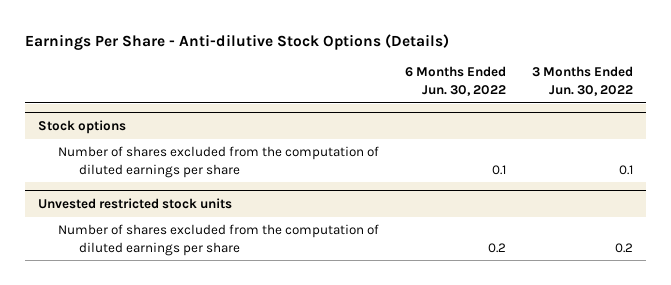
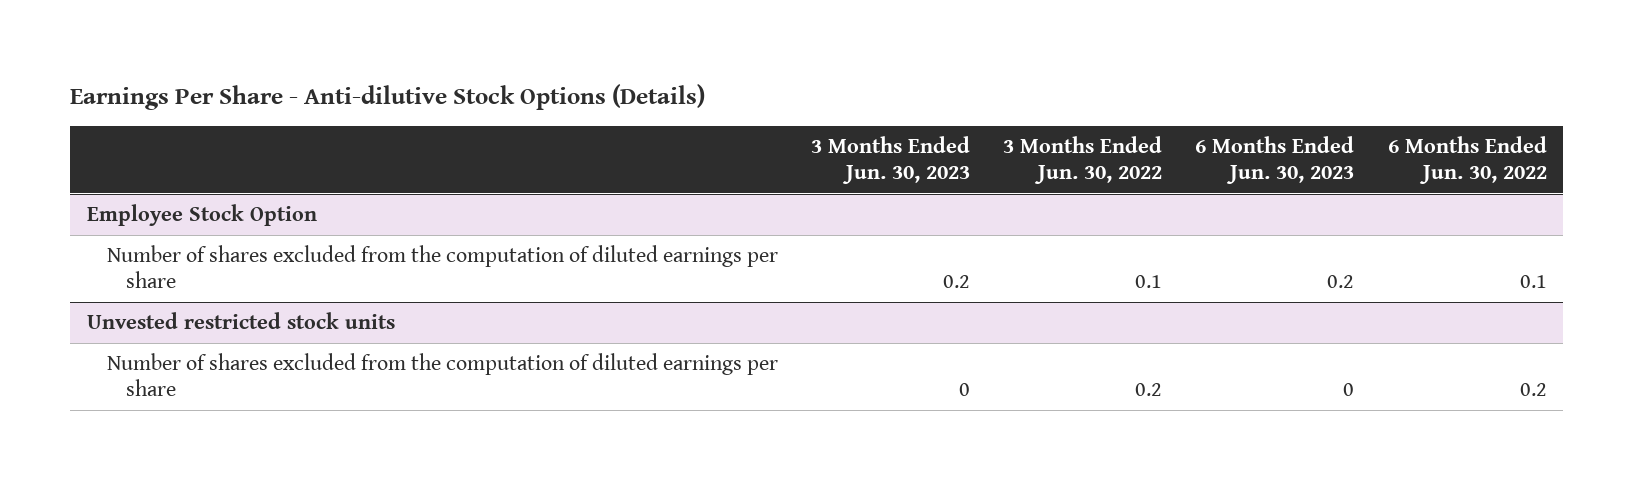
none -> [810,136,970,184] 3 Months Ended Jun. 30, 2023
none -> [1195,136,1355,184] 6 Months Ended Jun. 30, 2023
[37,119,126,134] Stock options -> [86,204,317,227] Employee Stock Option

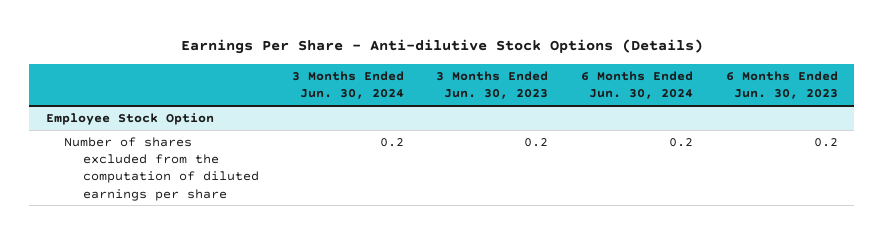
[1003,136,1163,184] 3 Months Ended Jun. 30, 2022 -> none
[1387,136,1547,184] 6 Months Ended Jun. 30, 2022 -> none
none -> [291,70,404,100] 3 Months Ended Jun. 30, 2024
none -> [581,70,694,100] 6 Months Ended Jun. 30, 2024
[86,312,395,330] Unvested restricted stock units -> none
[106,353,778,396] Number of shares excluded from the computation of diluted earnings per share -> none

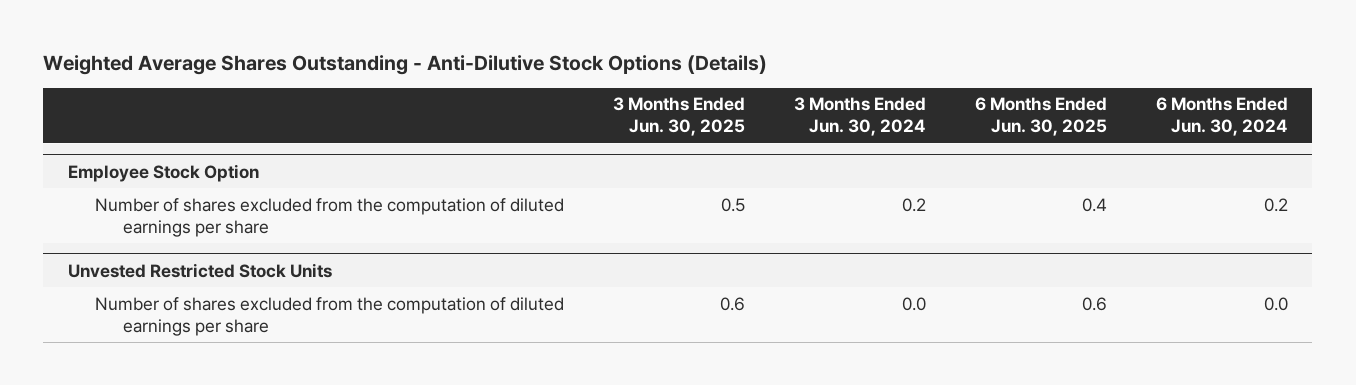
[180,39,703,55] Earnings Per Share - Anti-dilutive Stock Options (Details) -> [43,55,768,76] Weighted Average Shares Outstanding - Anti-Dilutive Stock Options (Details)
[436,70,549,100] 3 Months Ended Jun. 30, 2023 -> none
[725,70,838,100] 6 Months Ended Jun. 30, 2023 -> none
none -> [613,97,746,137] 3 Months Ended Jun. 30, 2025
none -> [974,97,1107,137] 6 Months Ended Jun. 30, 2025
none -> [67,262,332,278] Unvested Restricted Stock Units
none -> [95,296,565,336] Number of shares excluded from the computation of diluted earnings per share

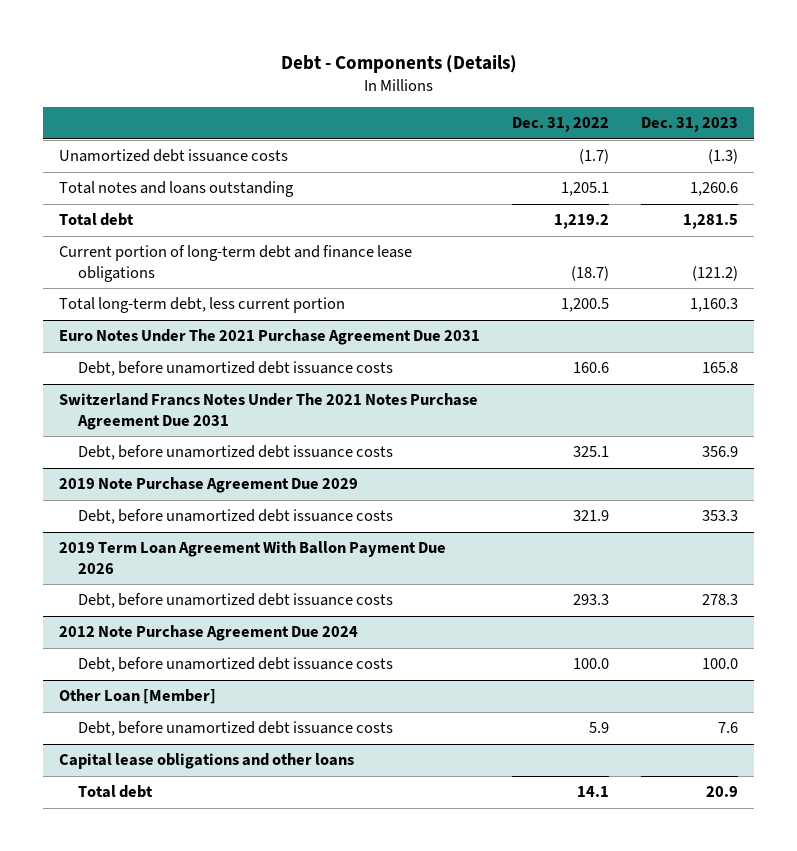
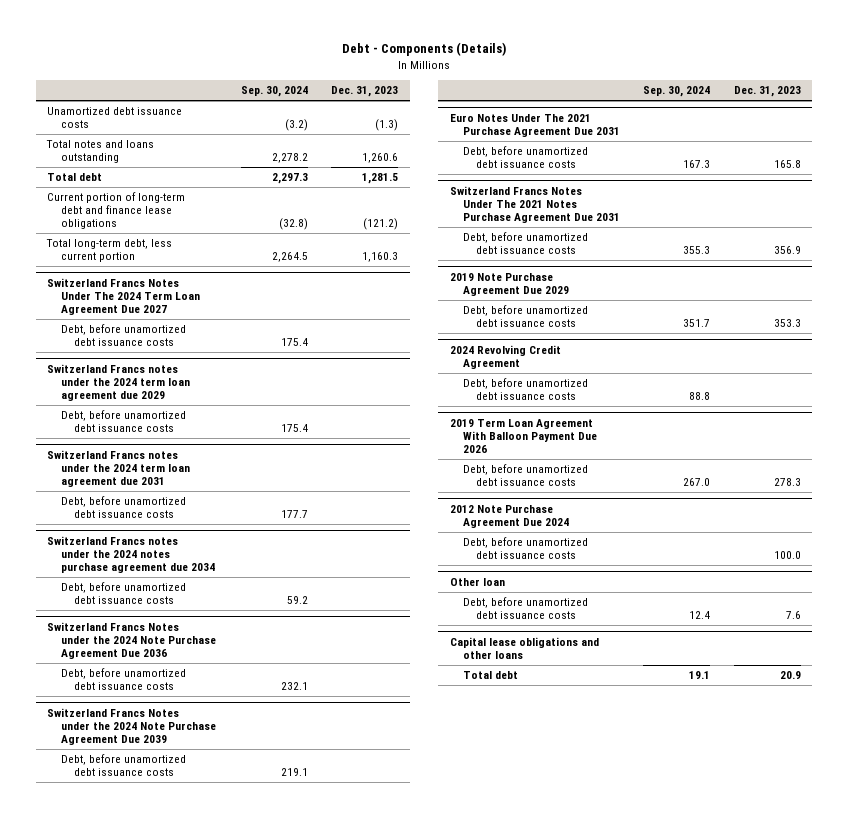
[512,117,610,133] Dec. 31, 2022 -> none
none -> [240,86,308,98] Sep. 30, 2024
none -> [47,277,200,315] Switzerland Francs Notes Under The 2024 Term Loan Agreement Due 2027
none -> [60,324,186,347] Debt, before unamortized debt issuance costs
none -> [47,363,190,401] Switzerland Francs notes under the 2024 term loan agreement due 2029
none -> [60,410,186,433] Debt, before unamortized debt issuance costs
none -> [47,449,190,487] Switzerland Francs notes under the 2024 term loan agreement due 2031
none -> [60,496,186,519] Debt, before unamortized debt issuance costs
none -> [47,535,215,573] Switzerland Francs notes under the 2024 notes purchase agreement due 2034
none -> [60,582,186,605] Debt, before unamortized debt issuance costs
none -> [47,621,216,659] Switzerland Francs Notes under the 2024 Note Purchase Agreement Due 2036
none -> [60,668,186,691] Debt, before unamortized debt issuance costs
none -> [47,707,216,745] Switzerland Francs Notes under the 2024 Note Purchase Agreement Due 2039
none -> [60,754,186,777] Debt, before unamortized debt issuance costs
none -> [449,344,561,369] 2024 Revolving Credit Agreement
none -> [462,378,588,401] Debt, before unamortized debt issuance costs
[59,541,447,574] 2019 Term Loan Agreement With Ballon Payment Due 2026 -> [449,418,597,453] 2019 Term Loan Agreement With Balloon Payment Due 2026
[59,689,217,705] Other Loan [Member] -> [449,577,505,586] Other loan

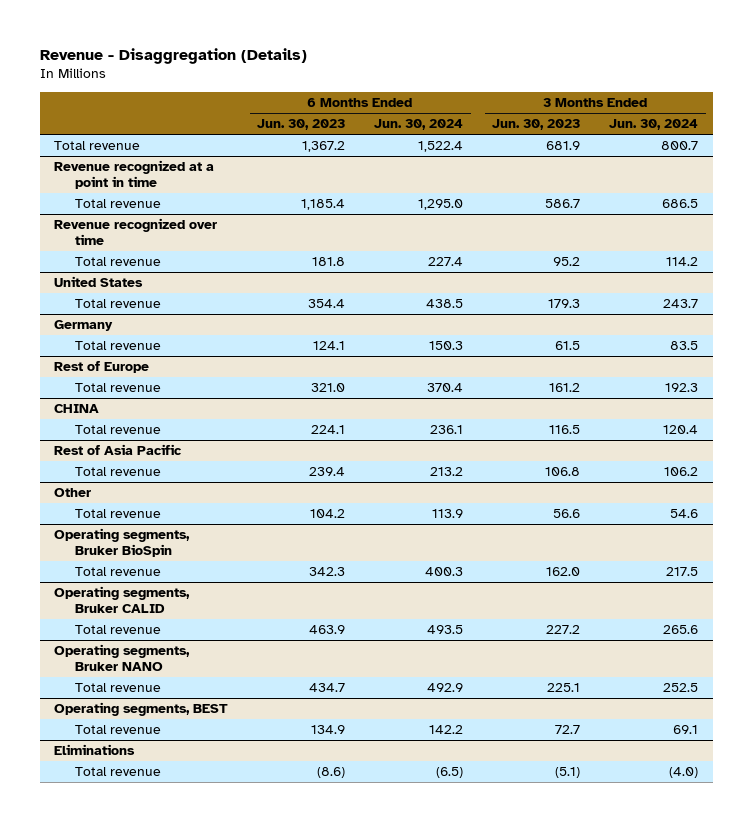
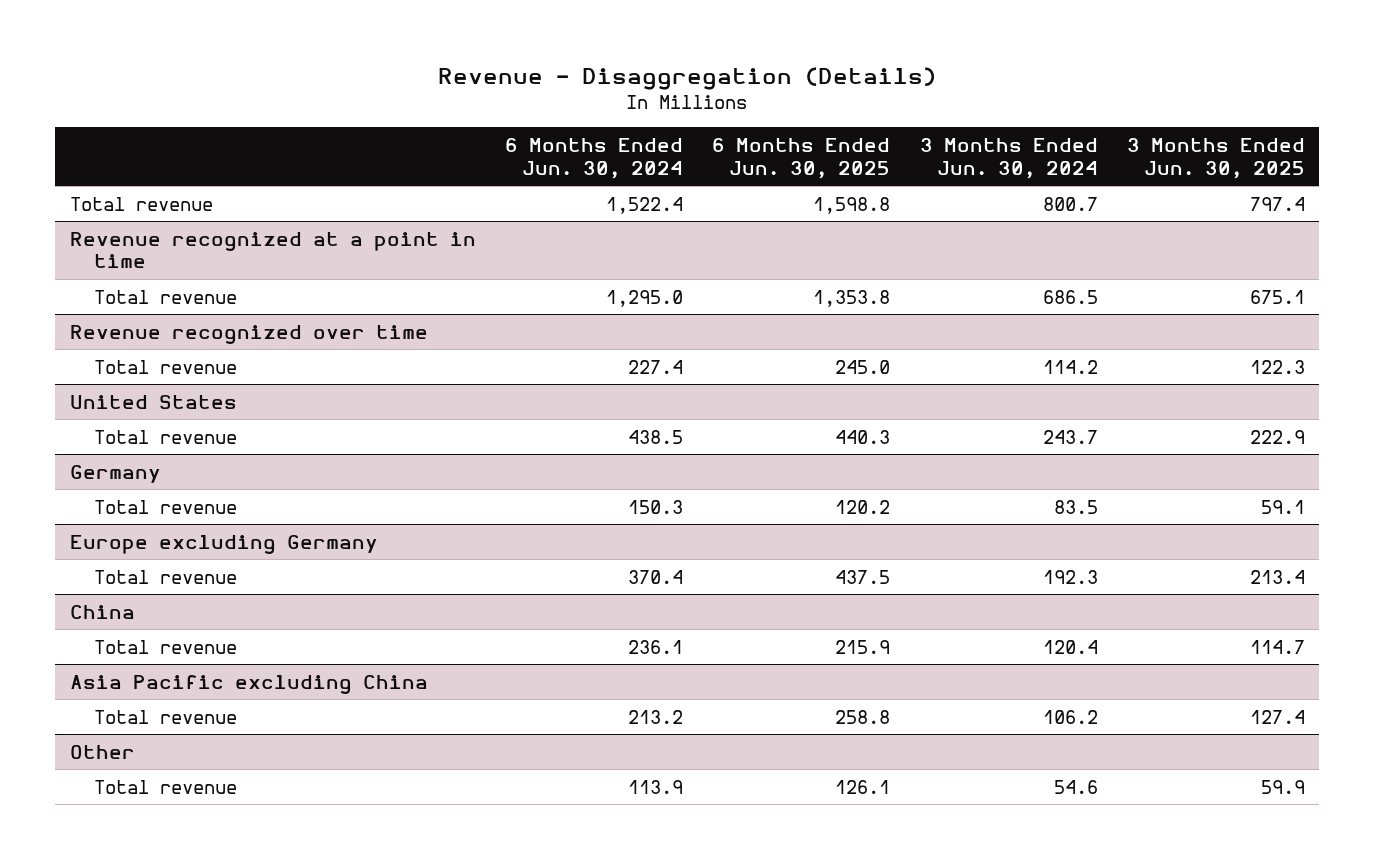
[257,119,346,131] Jun. 30, 2023 -> none
[492,119,581,131] Jun. 30, 2023 -> none
none -> [712,137,891,179] 6 Months Ended Jun. 30, 2025
none -> [1126,137,1305,179] 3 Months Ended Jun. 30, 2025
[54,361,150,374] Rest of Europe -> none
none -> [69,534,378,554] Europe excluding Germany
[54,404,100,414] CHINA -> [69,604,135,619] China
[54,444,183,456] Rest of Asia Pacific -> none
none -> [69,674,428,694] Asia Pacific excluding China
[54,528,191,558] Operating segments, Bruker BioSpin -> none
[75,567,162,577] Total revenue -> none
[54,586,191,614] Operating segments, Bruker CALID -> none
[75,625,162,635] Total revenue -> none
[54,644,191,672] Operating segments, Bruker NANO -> none
[75,683,162,693] Total revenue -> none
[54,702,229,717] Operating segments, BEST -> none
[75,725,162,735] Total revenue -> none
[54,744,136,756] Eliminations -> none
[75,767,162,777] Total revenue -> none

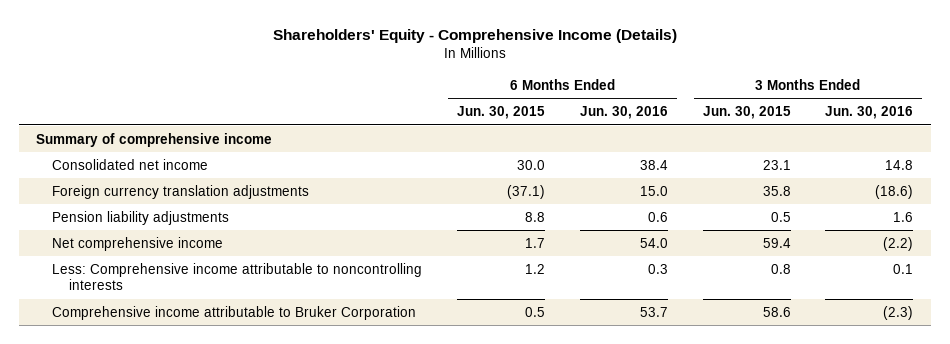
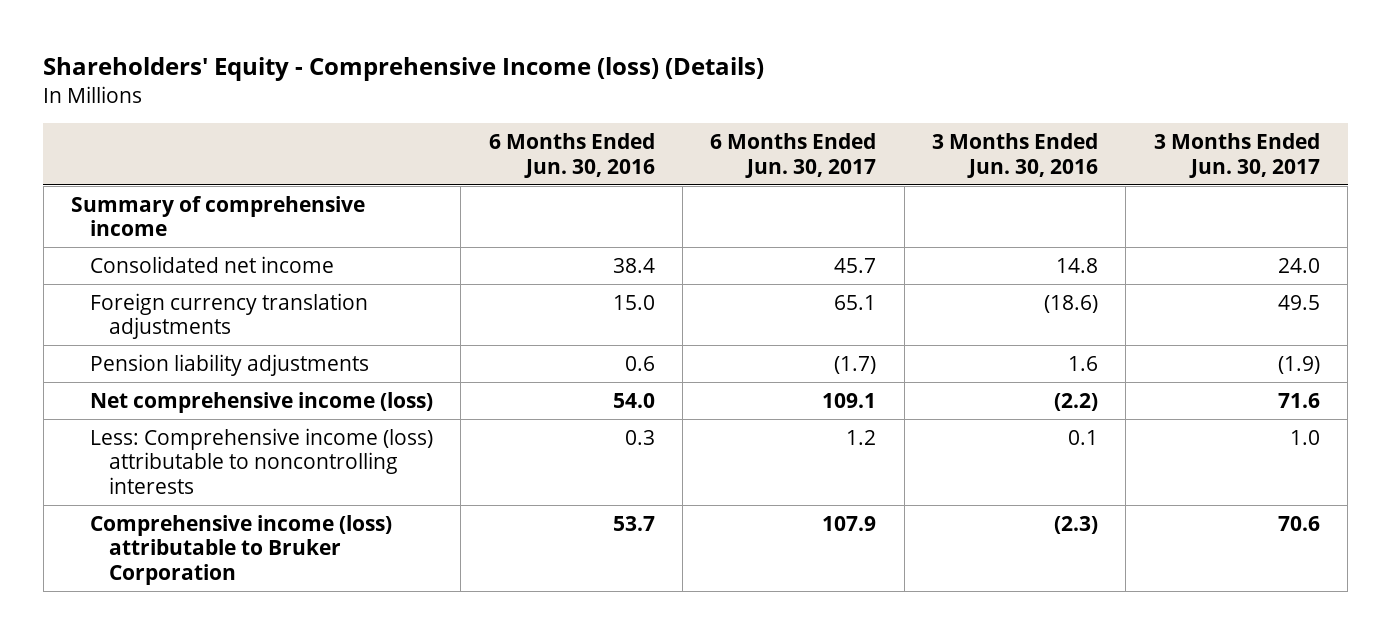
[272,29,677,44] Shareholders' Equity - Comprehensive Income (Details) -> [43,57,765,82] Shareholders' Equity - Comprehensive Income (loss) (Details)
[457,106,546,120] Jun. 30, 2015 -> none
[702,106,791,120] Jun. 30, 2015 -> none
none -> [710,132,877,178] 6 Months Ended Jun. 30, 2017
none -> [1153,132,1320,178] 3 Months Ended Jun. 30, 2017
[52,236,224,251] Net comprehensive income -> [89,391,433,413] Net comprehensive income (loss)
[52,262,423,291] Less: Comprehensive income attributable to noncontrolling interests -> [89,427,433,494] Less: Comprehensive income (loss) attributable to noncontrolling interests
[52,305,417,320] Comprehensive income attributable to Bruker Corporation -> [89,514,392,585] Comprehensive income (loss) attributable to Bruker Corporation

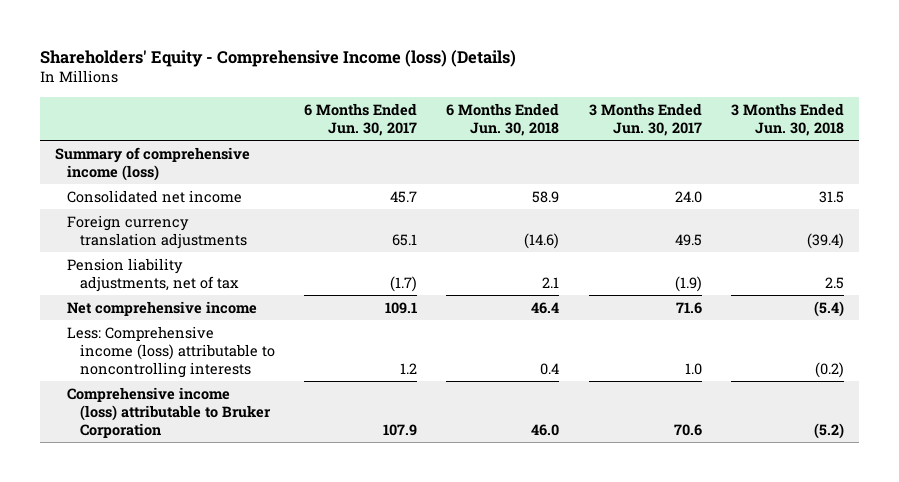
[488,132,655,178] 6 Months Ended Jun. 30, 2016 -> none
[932,132,1099,178] 3 Months Ended Jun. 30, 2016 -> none
none -> [446,102,560,136] 6 Months Ended Jun. 30, 2018
none -> [731,102,845,136] 3 Months Ended Jun. 30, 2018
[71,195,366,237] Summary of comprehensive income -> [54,146,250,181] Summary of comprehensive income (loss)
[89,353,369,376] Pension liability adjustments -> [67,257,239,292] Pension liability adjustments, net of tax
[89,391,433,413] Net comprehensive income (loss) -> [67,300,258,316] Net comprehensive income

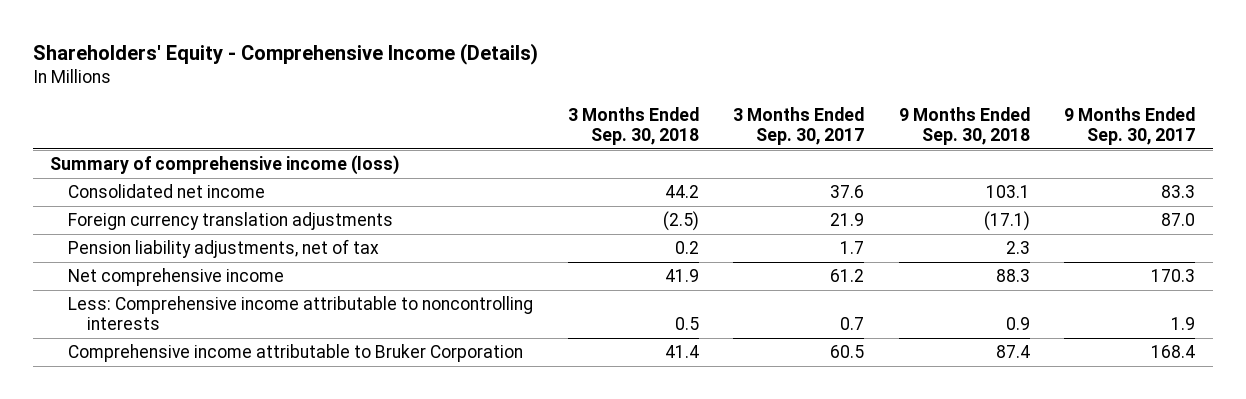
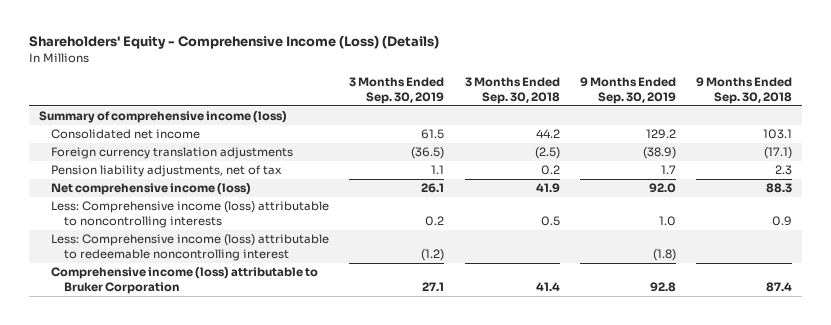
[32,42,538,65] Shareholders' Equity - Comprehensive Income (Details) -> [28,35,439,50] Shareholders' Equity - Comprehensive Income (Loss) (Details)
[733,106,865,145] 3 Months Ended Sep. 30, 2017 -> none
[1064,106,1196,145] 9 Months Ended Sep. 30, 2017 -> none
none -> [349,77,445,104] 3 Months Ended Sep. 30, 2019
none -> [579,77,676,104] 9 Months Ended Sep. 30, 2019
[68,268,285,287] Net comprehensive income -> [51,183,252,196] Net comprehensive income (loss)
[68,296,534,331] Less: Comprehensive income attributable to noncontrolling interests -> [51,201,330,228] Less: Comprehensive income (loss) attributable to noncontrolling interests
none -> [51,234,330,261] Less: Comprehensive income (loss) attributable to redeemable noncontrolling interest
[68,344,524,363] Comprehensive income attributable to Bruker Corporation -> [51,267,319,294] Comprehensive income (loss) attributable to Bruker Corporation

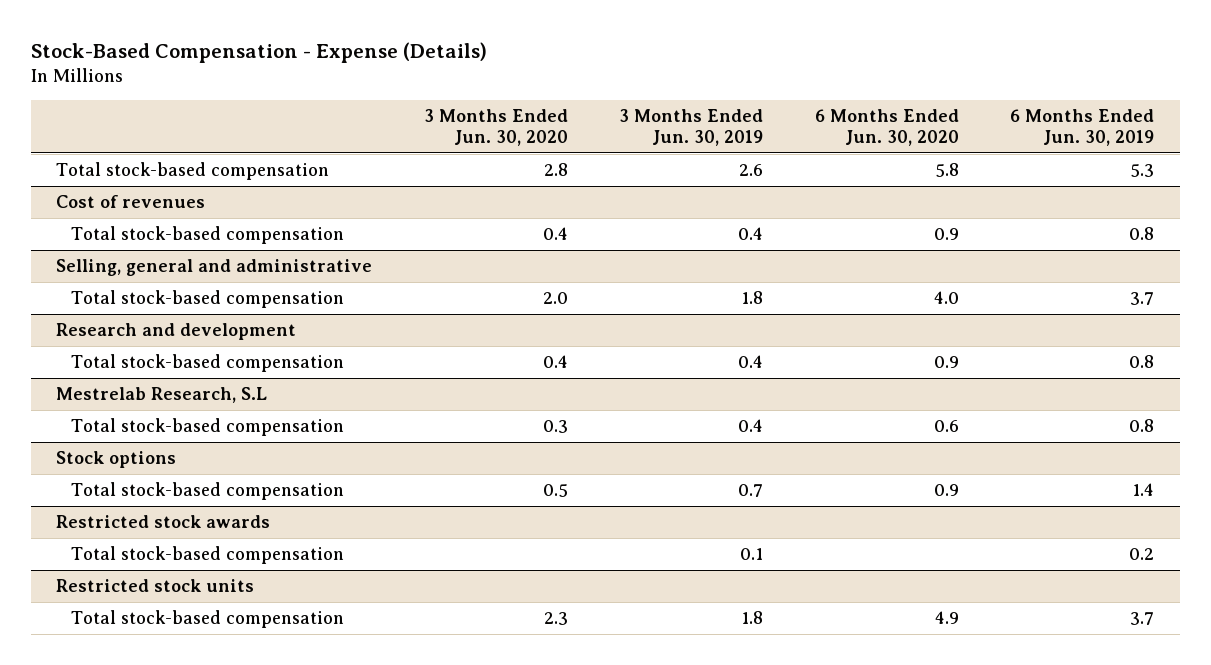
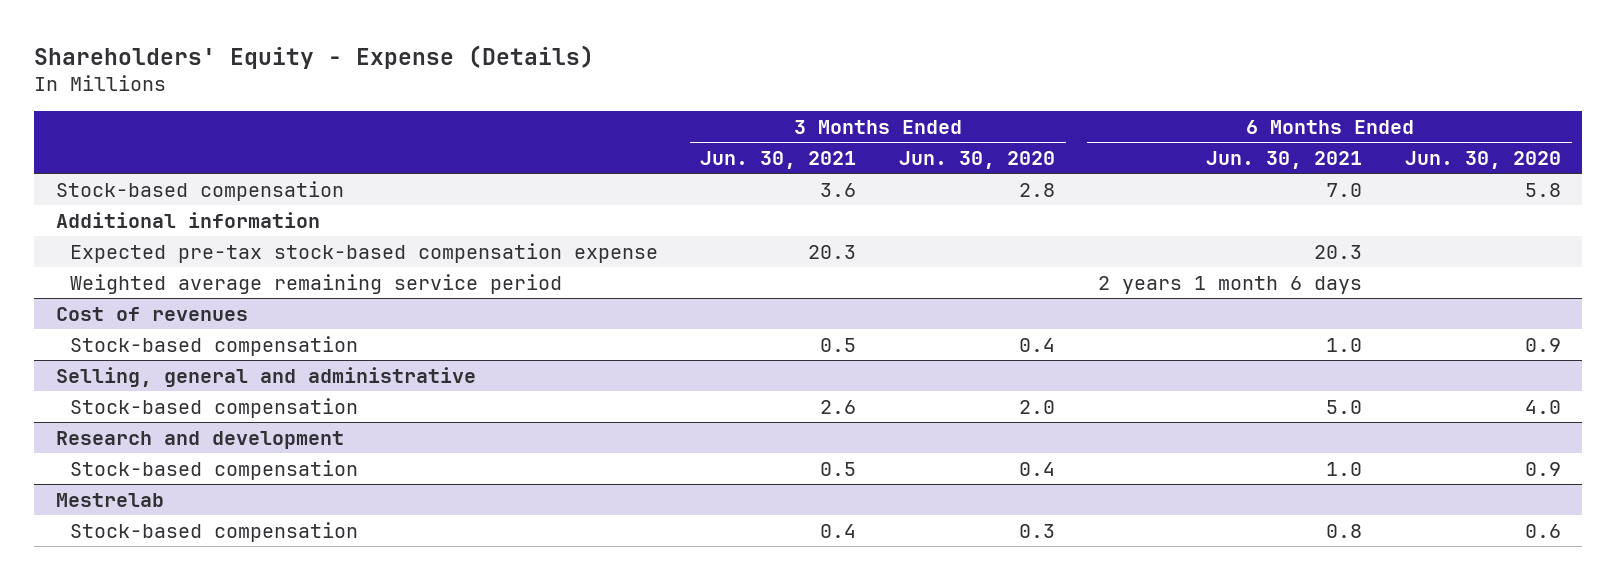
[30,42,487,64] Stock-Based Compensation - Expense (Details) -> [34,44,595,69] Shareholders' Equity - Expense (Details)
[619,109,764,146] 3 Months Ended Jun. 30, 2019 -> none
[1010,109,1155,146] 6 Months Ended Jun. 30, 2019 -> none
none -> [700,150,857,169] Jun. 30, 2021
none -> [1206,150,1363,169] Jun. 30, 2021
[56,162,330,181] Total stock-based compensation -> [55,180,344,201] Stock-based compensation
none -> [55,211,320,228] Additional information
none -> [69,242,658,263] Expected pre-tax stock-based compensation expense
none -> [69,273,562,294] Weighted average remaining service period
[70,226,344,245] Total stock-based compensation -> [69,335,358,356] Stock-based compensation
[70,290,344,309] Total stock-based compensation -> [69,397,358,418] Stock-based compensation
[56,451,177,469] Stock options -> none
[70,482,344,501] Total stock-based compensation -> none
[56,515,271,529] Restricted stock awards -> none
[70,546,344,565] Total stock-based compensation -> none
[56,579,255,593] Restricted stock units -> none
[70,610,344,629] Total stock-based compensation -> none
[70,354,344,373] Total stock-based compensation -> [69,459,358,480] Stock-based compensation
[56,387,268,404] Mestrelab Research, S.L -> [55,492,164,507] Mestrelab
[70,418,344,437] Total stock-based compensation -> [69,521,358,542] Stock-based compensation

